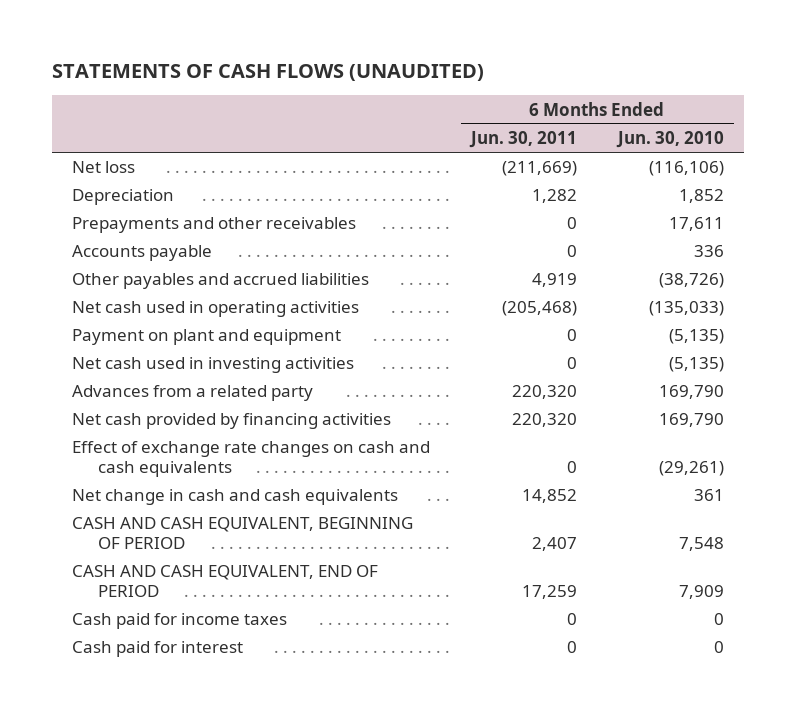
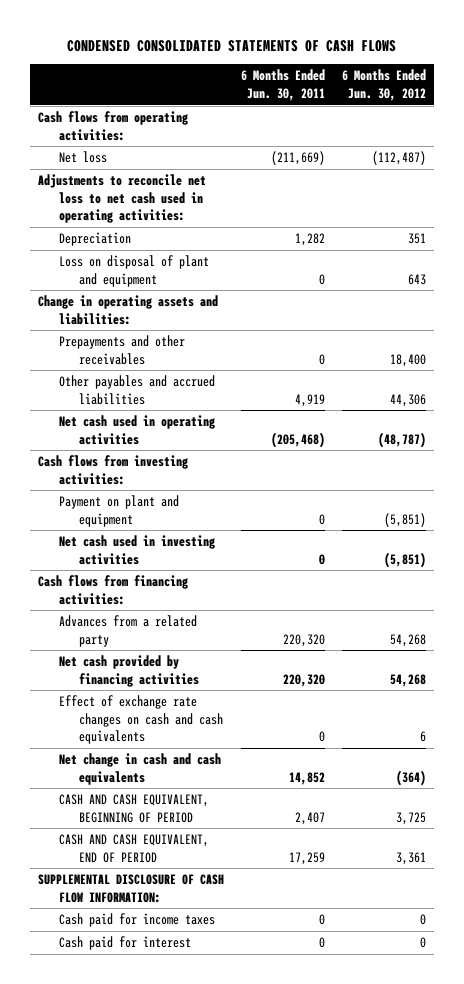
[51,64,484,82] STATEMENTS OF CASH FLOWS (UNAUDITED) -> [66,39,396,52] CONDENSED CONSOLIDATED STATEMENTS OF CASH FLOWS
[615,131,724,149] Jun. 30, 2010 -> none
none -> [341,69,426,101] 6 Months Ended Jun. 30, 2012
none -> [38,111,189,141] Cash flows from operating activities:
none -> [38,174,207,224] Adjustments to reconcile net loss to net cash used in operating activities:
none -> [58,255,209,287] Loss on disposal of plant and equipment
none -> [38,295,219,325] Change in operating assets and liabilities:
[71,245,212,262] Accounts payable -> none
none -> [38,455,189,485] Cash flows from investing activities:
none -> [38,575,189,605] Cash flows from financing activities:
none -> [38,874,225,903] SUPPLEMENTAL DISCLOSURE OF CASH FLOW INFORMATION:

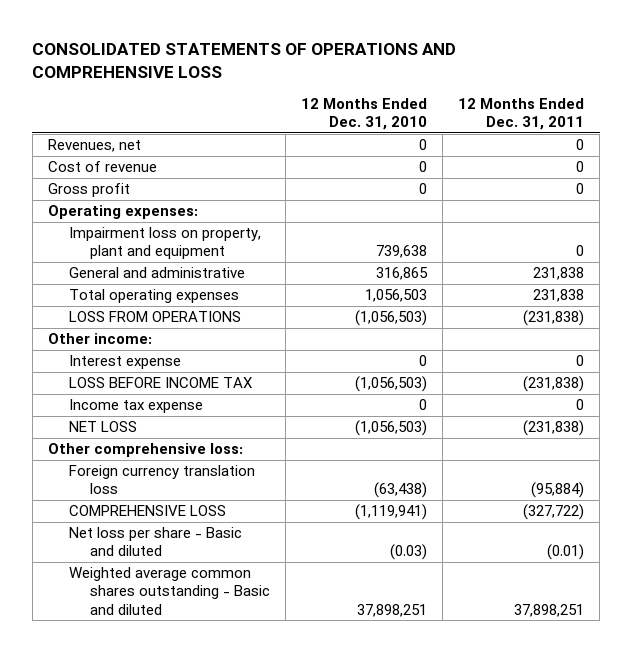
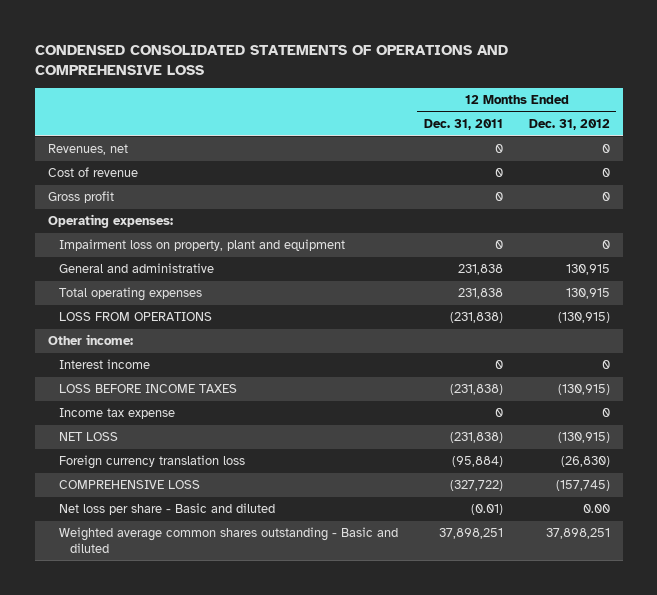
[32,42,457,78] CONSOLIDATED STATEMENTS OF OPERATIONS AND COMPREHENSIVE LOSS -> [34,44,508,75] CONDENSED CONSOLIDATED STATEMENTS OF OPERATIONS AND COMPREHENSIVE LOSS
[301,97,428,131] 12 Months Ended Dec. 31, 2010 -> none
none -> [528,119,610,131] Dec. 31, 2012
[68,355,181,370] Interest expense -> [58,359,150,370] Interest income
[68,377,253,389] LOSS BEFORE INCOME TAX -> [58,384,237,394] LOSS BEFORE INCOME TAXES
[47,443,243,458] Other comprehensive loss: -> none

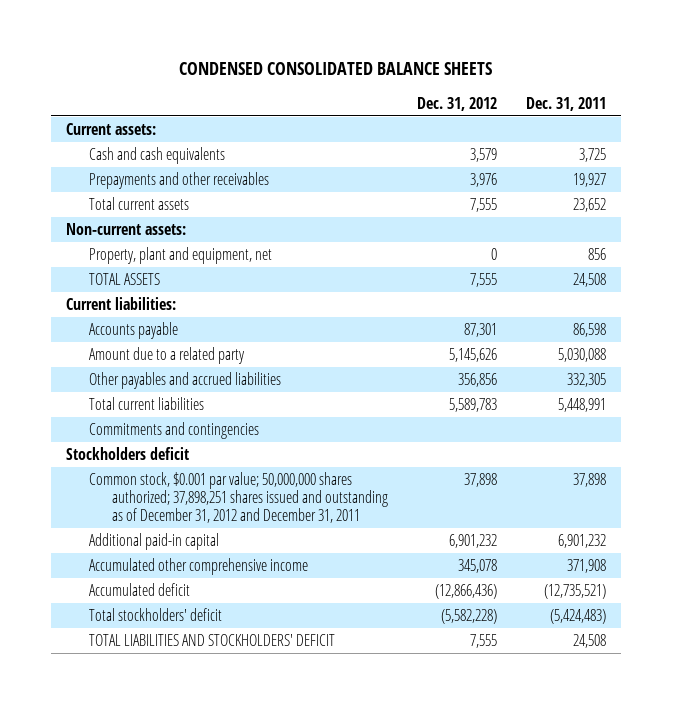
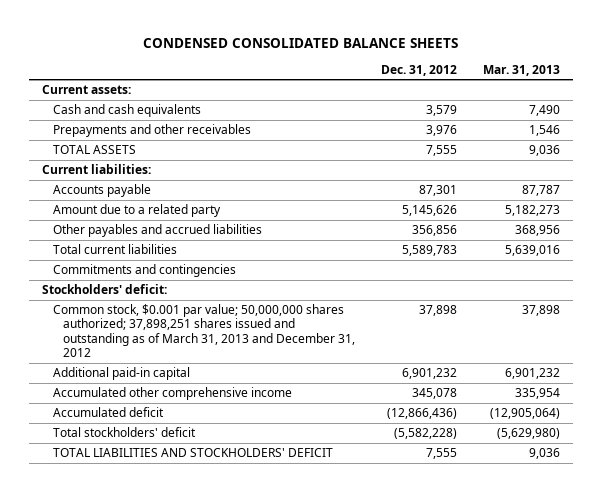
[526,96,607,111] Dec. 31, 2011 -> none
none -> [483,64,561,76] Mar. 31, 2013
[89,196,190,210] Total current assets -> none
[66,222,187,235] Non-current assets: -> none
[89,246,273,264] Property, plant and equipment, net -> none
[66,446,190,460] Stockholders deficit -> [42,284,168,295] Stockholders' deficit:
[89,471,389,523] Common stock, $0.001 par value; 50,000,000 shares authorized; 37,898,251 shares issued and outstanding as of December 31, 2012 and December 31, 2011 -> [52,304,356,358] Common stock, $0.001 par value; 50,000,000 shares authorized; 37,898,251 shares issued and outstanding as of March 31, 2013 and December 31, 2012

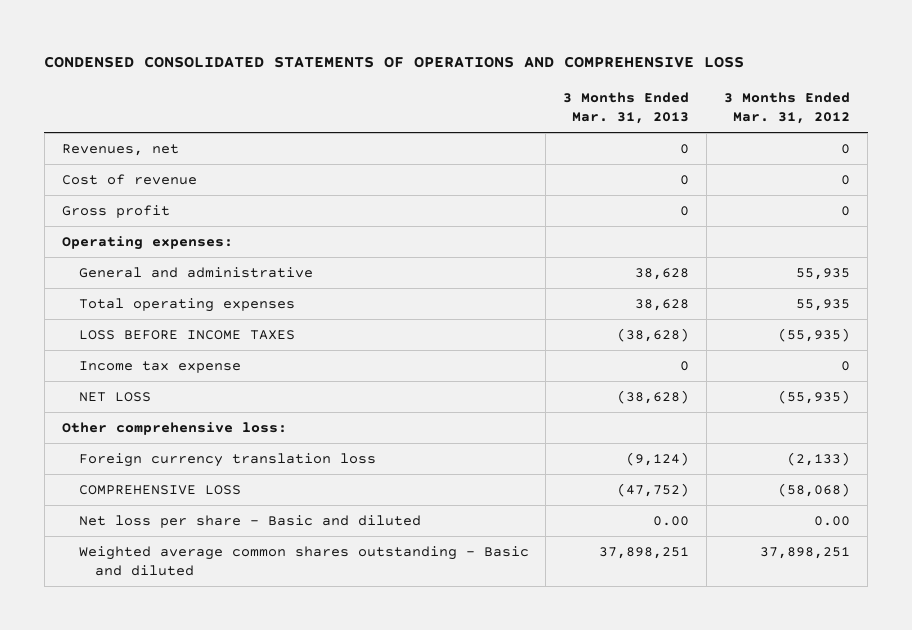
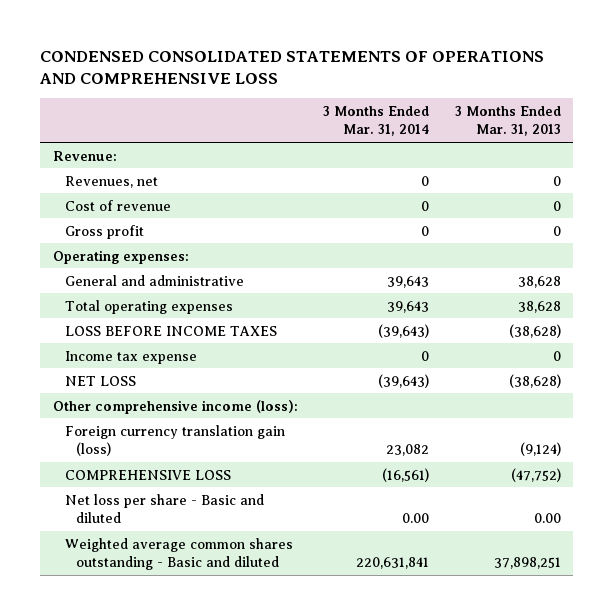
[724,92,851,125] 3 Months Ended Mar. 31, 2012 -> none
none -> [323,105,430,137] 3 Months Ended Mar. 31, 2014
none -> [53,150,118,161] Revenue:
[61,421,287,435] Other comprehensive loss: -> [53,399,299,414] Other comprehensive income (loss):
[78,452,376,467] Foreign currency translation loss -> [64,424,285,456] Foreign currency translation gain (loss)

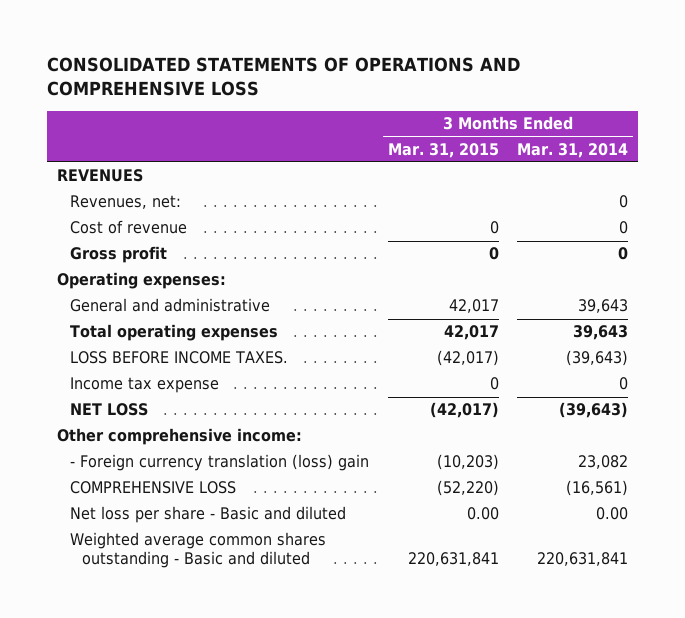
[40,51,545,85] CONDENSED CONSOLIDATED STATEMENTS OF OPERATIONS AND COMPREHENSIVE LOSS -> [47,57,521,97] CONSOLIDATED STATEMENTS OF OPERATIONS AND COMPREHENSIVE LOSS
[454,105,561,137] 3 Months Ended Mar. 31, 2013 -> none
none -> [387,142,499,158] Mar. 31, 2015
[53,150,118,161] Revenue: -> [56,169,143,183] REVENUES
[64,175,158,188] Revenues, net -> [69,195,181,210] Revenues, net:
[64,325,277,336] LOSS BEFORE INCOME TAXES -> [69,351,288,365] LOSS BEFORE INCOME TAXES.
[53,399,299,414] Other comprehensive income (loss): -> [56,428,302,446] Other comprehensive income:
[64,424,285,456] Foreign currency translation gain (loss) -> [69,454,369,472] - Foreign currency translation (loss) gain

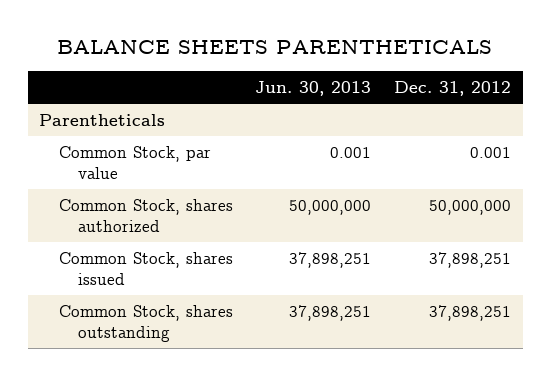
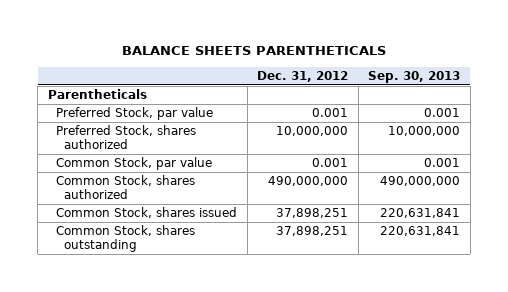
[255,81,372,97] Jun. 30, 2013 -> none
none -> [368,70,461,83] Sep. 30, 2013
none -> [56,107,214,121] Preferred Stock, par value
none -> [56,125,197,150] Preferred Stock, shares authorized
[429,200,512,216] 50,000,000 -> [268,176,349,187] 490,000,000

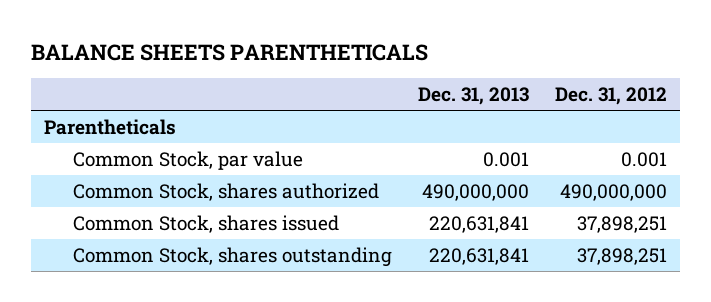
[368,70,461,83] Sep. 30, 2013 -> none
none -> [417,87,529,106] Dec. 31, 2013
[56,107,214,121] Preferred Stock, par value -> none
[56,125,197,150] Preferred Stock, shares authorized -> none

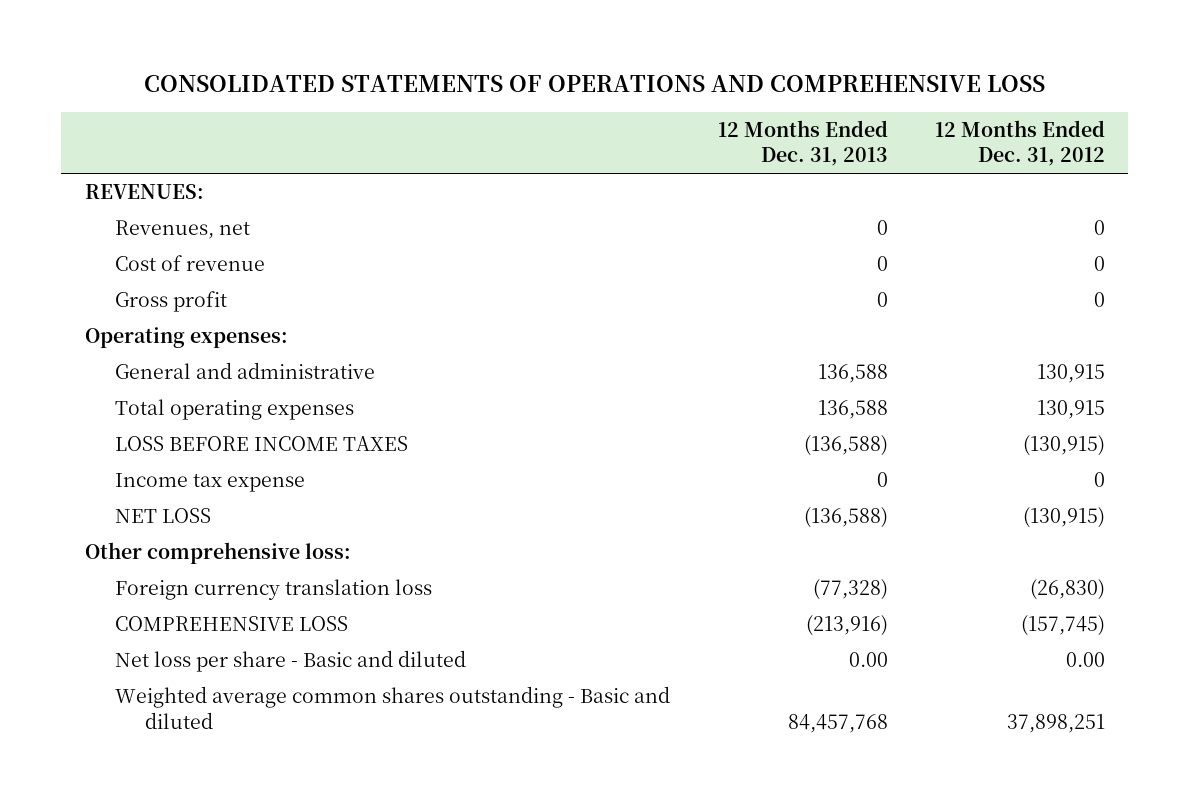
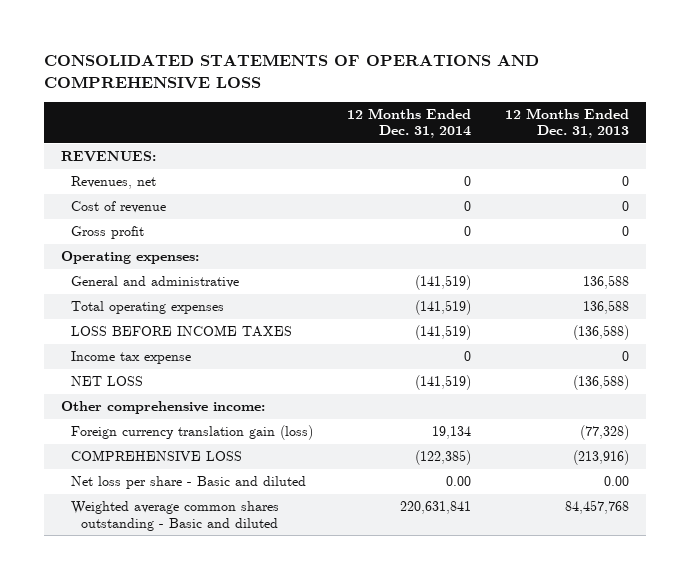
[934,119,1105,167] 12 Months Ended Dec. 31, 2012 -> none
none -> [346,107,471,139] 12 Months Ended Dec. 31, 2014
[85,542,352,565] Other comprehensive loss: -> [61,401,266,415] Other comprehensive income:
[115,579,433,601] Foreign currency translation loss -> [71,425,314,441] Foreign currency translation gain (loss)

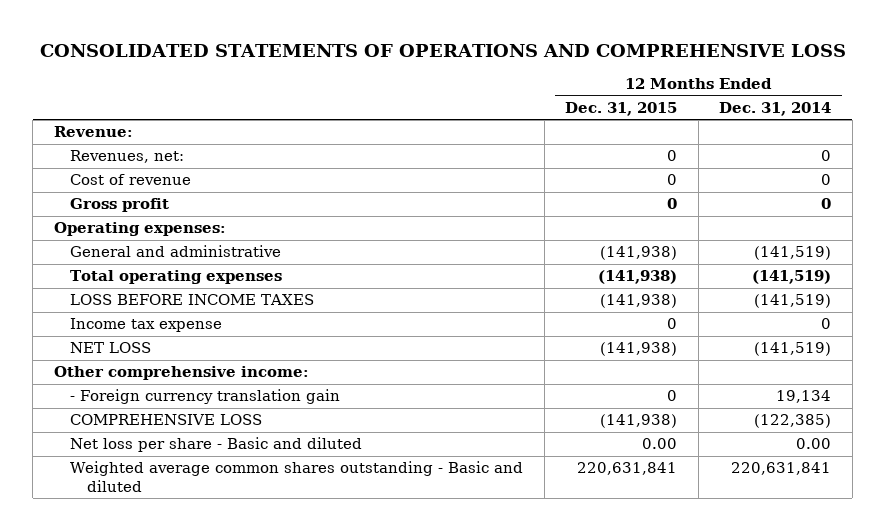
[504,107,629,139] 12 Months Ended Dec. 31, 2013 -> none
none -> [565,101,678,116] Dec. 31, 2015
[61,151,157,163] REVENUES: -> [53,126,133,138] Revenue:
[71,176,157,190] Revenues, net -> [70,150,185,164] Revenues, net:
[71,425,314,441] Foreign currency translation gain (loss) -> [70,389,341,405] - Foreign currency translation gain

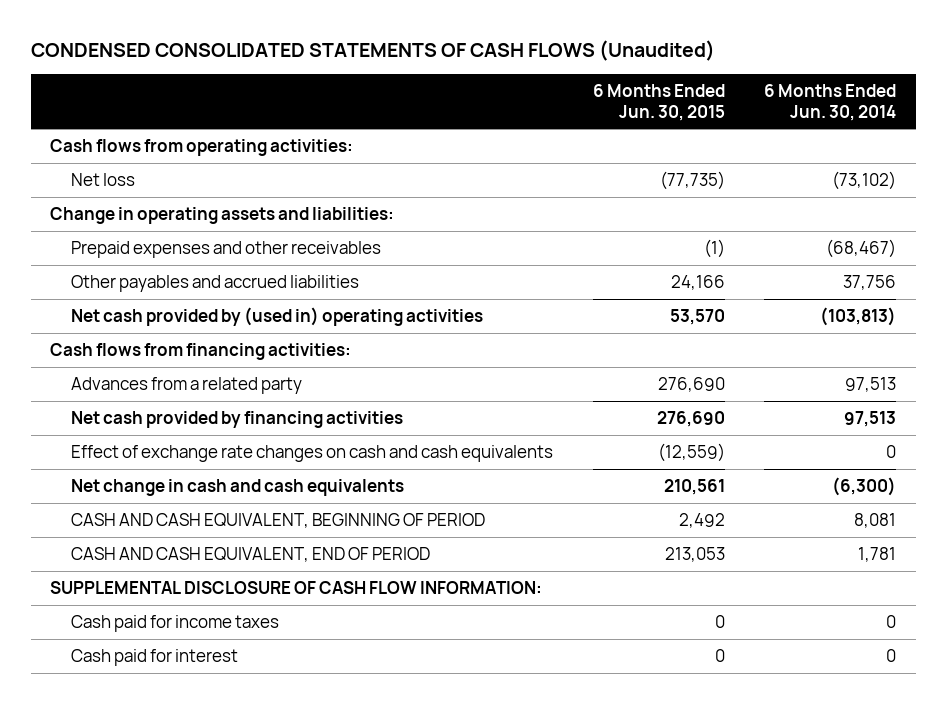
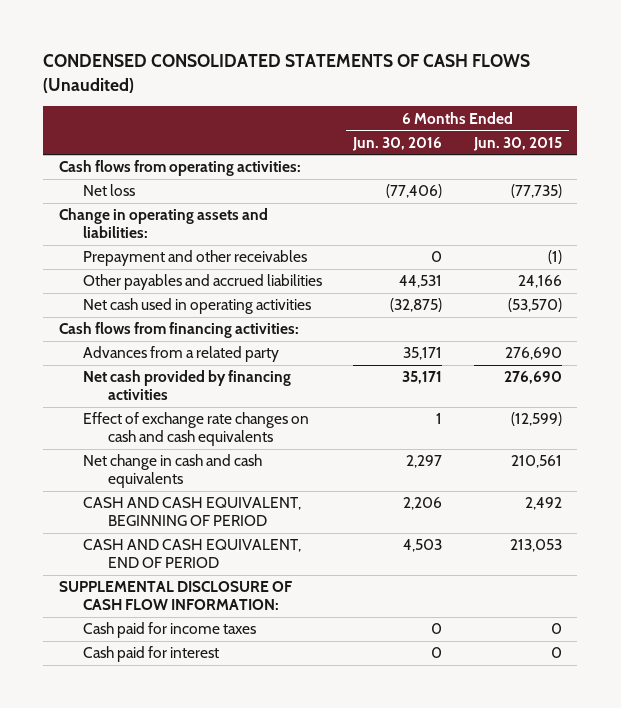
[764,84,897,121] 6 Months Ended Jun. 30, 2014 -> none
none -> [352,136,443,151] Jun. 30, 2016
[71,240,382,258] Prepaid expenses and other receivables -> [83,250,308,267] Prepayment and other receivables
[71,306,484,326] Net cash provided by (used in) operating activities -> [83,298,312,315] Net cash used in operating activities
[669,308,725,325] 53,570 -> [507,298,562,313] (53,570)
[657,442,725,462] (12,559) -> [510,412,562,427] (12,599)

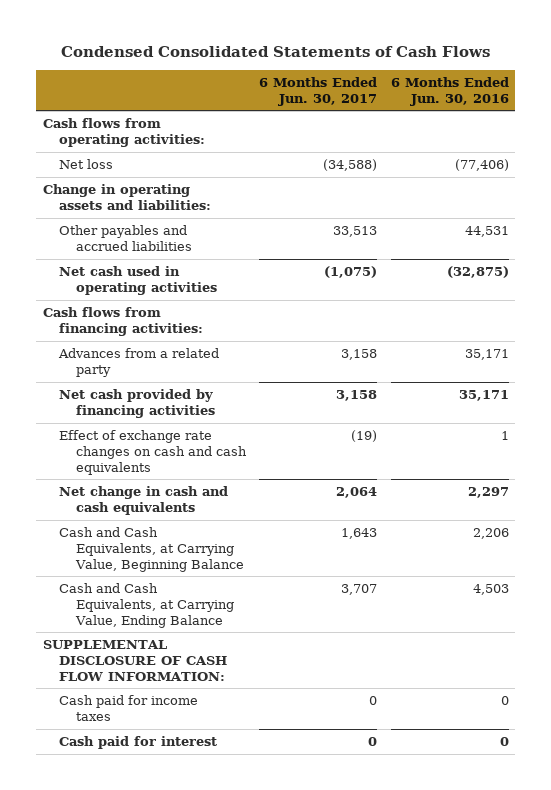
[43,54,531,93] CONDENSED CONSOLIDATED STATEMENTS OF CASH FLOWS (Unaudited) -> [60,45,490,57] Condensed Consolidated Statements of Cash Flows
[472,136,562,151] Jun. 30, 2015 -> none
none -> [259,76,378,106] 6 Months Ended Jun. 30, 2017
[83,250,308,267] Prepayment and other receivables -> none
[83,497,302,527] CASH AND CASH EQUIVALENT, BEGINNING OF PERIOD -> [59,527,244,572] Cash and Cash Equivalents, at Carrying Value, Beginning Balance
[83,539,302,569] CASH AND CASH EQUIVALENT, END OF PERIOD -> [59,583,234,628] Cash and Cash Equivalents, at Carrying Value, Ending Balance

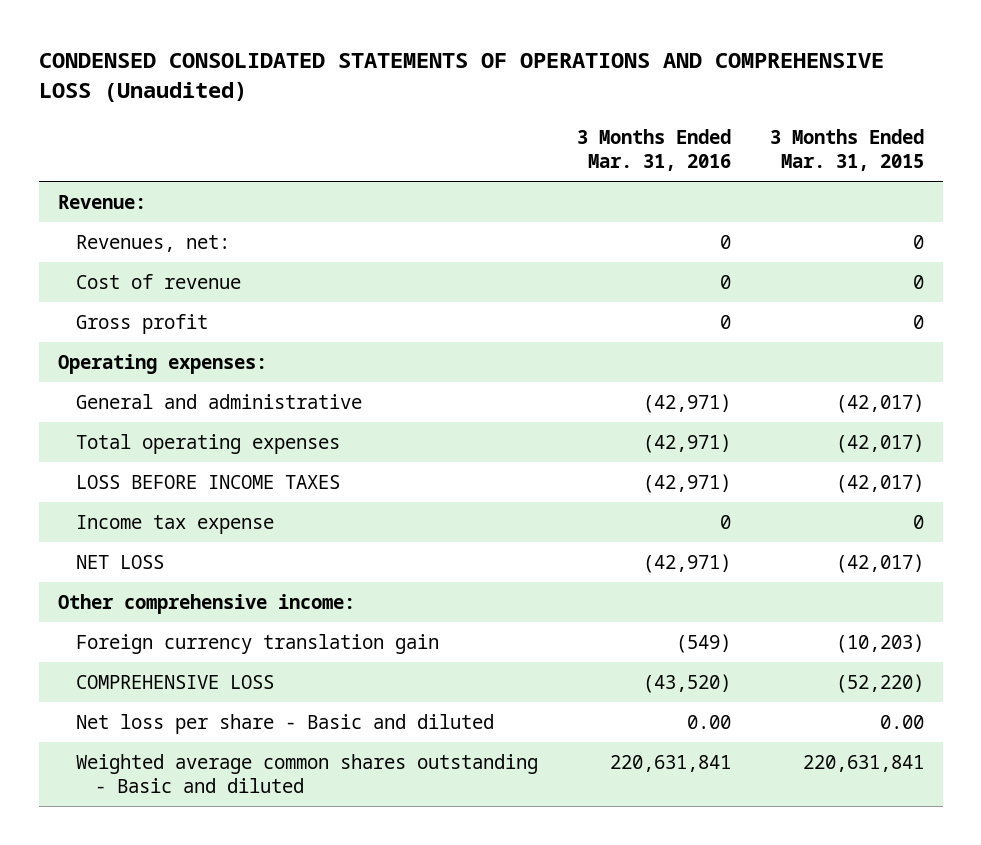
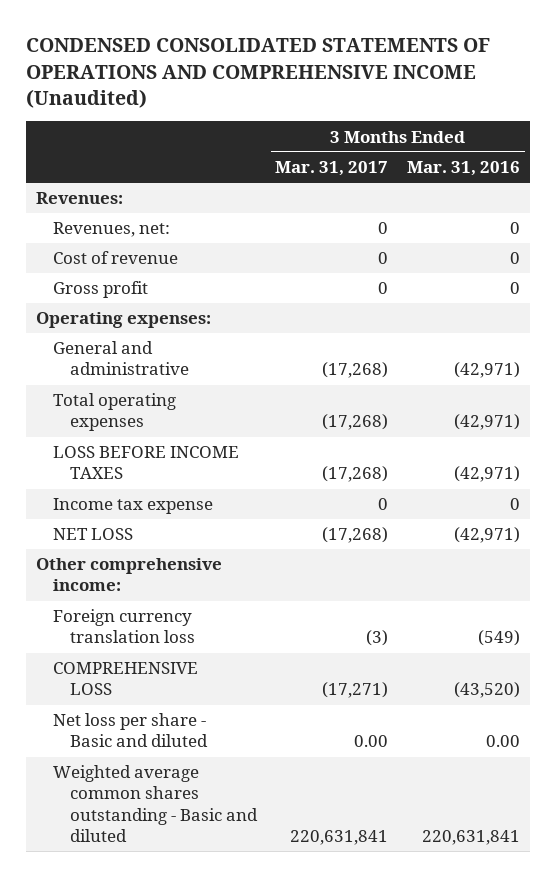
[38,53,884,102] CONDENSED CONSOLIDATED STATEMENTS OF OPERATIONS AND COMPREHENSIVE LOSS (Unaudited) -> [26,38,491,108] CONDENSED CONSOLIDATED STATEMENTS OF OPERATIONS AND COMPREHENSIVE INCOME (Unaudited)
[769,128,924,172] 3 Months Ended Mar. 31, 2015 -> none
none -> [275,161,389,177] Mar. 31, 2017
[57,194,146,209] Revenue: -> [35,192,123,205] Revenues:
[76,633,440,654] Foreign currency translation gain -> [52,609,195,644] Foreign currency translation loss

